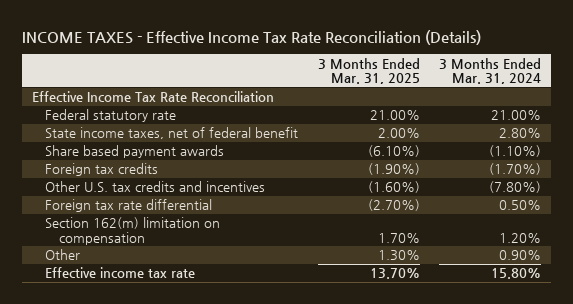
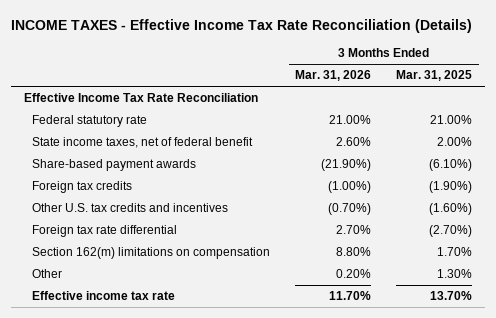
[439,57,542,85] 3 Months Ended Mar. 31, 2024 -> none
none -> [295,70,372,82] Mar. 31, 2026
[45,145,225,159] Share based payment awards -> [32,159,197,172] Share-based payment awards
[45,217,221,245] Section 162(m) limitation on compensation -> [32,247,271,260] Section 162(m) limitations on compensation

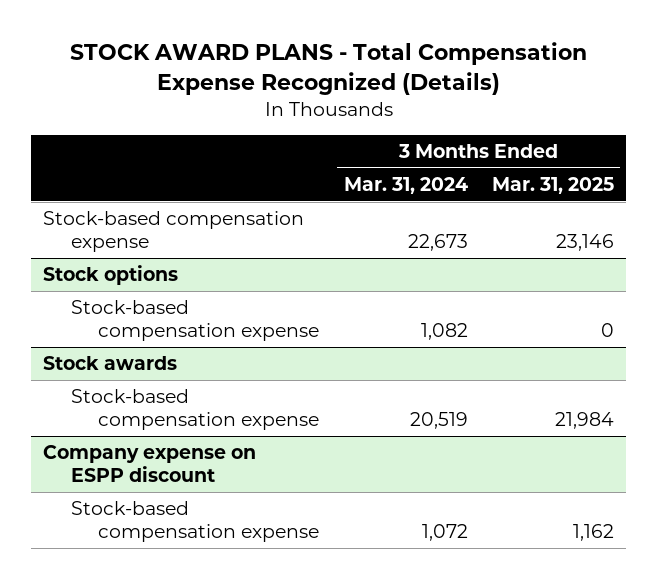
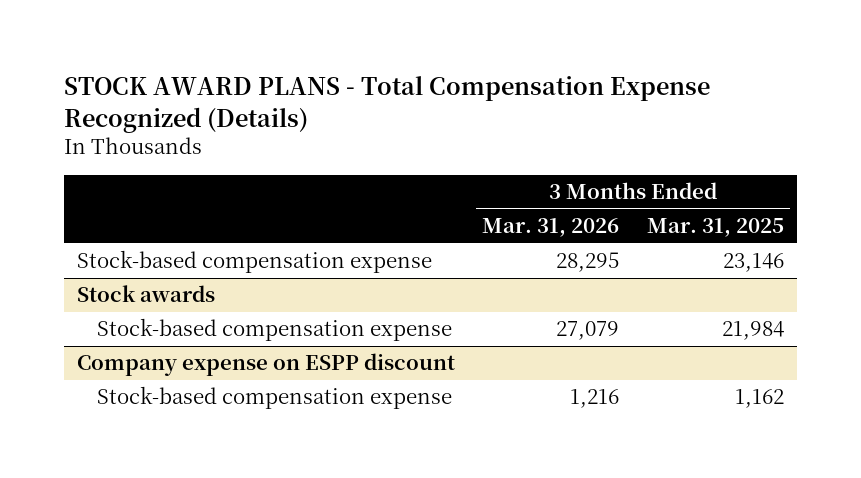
[343,176,468,194] Mar. 31, 2024 -> none
none -> [482,218,620,238] Mar. 31, 2026
[43,265,179,286] Stock options -> none
[70,300,320,342] Stock-based compensation expense -> none

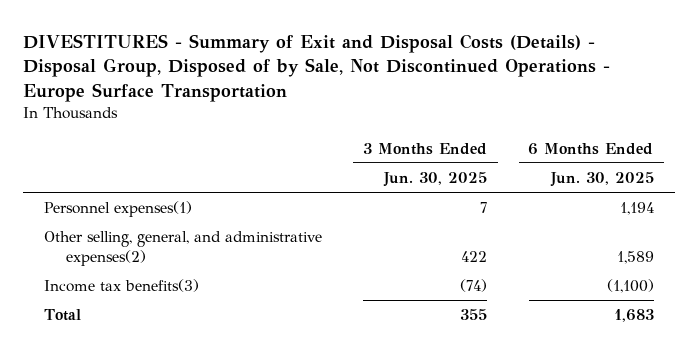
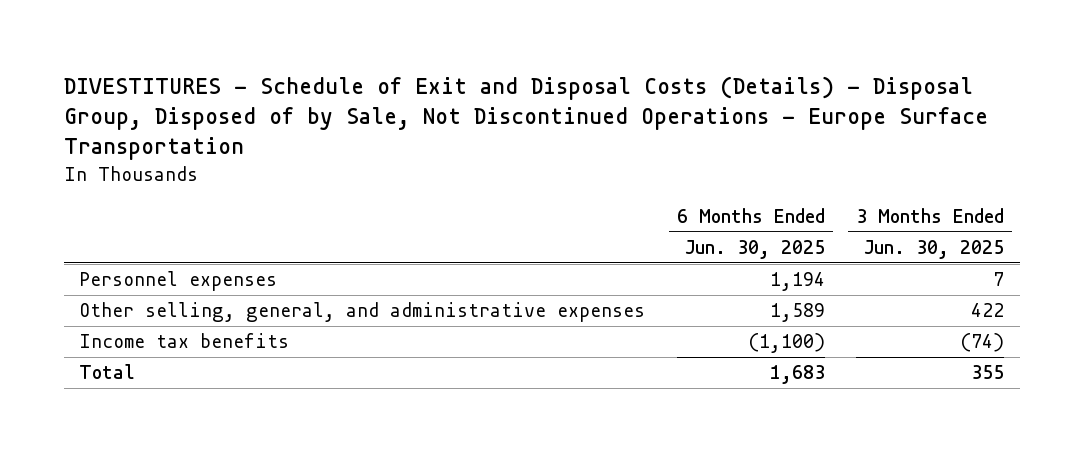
[23,33,611,102] DIVESTITURES - Summary of Exit and Disposal Costs (Details) - Disposal Group, Disposed of by Sale, Not Discontinued Operations - Europe Surface Transportation -> [63,75,988,161] DIVESTITURES - Schedule of Exit and Disposal Costs (Details) - Disposal Group, Disposed of by Sale, Not Discontinued Operations - Europe Surface Transportation
[44,201,193,218] Personnel expenses(1) -> [79,271,278,292] Personnel expenses
[44,231,323,266] Other selling, general, and administrative expenses(2) -> [79,302,646,323] Other selling, general, and administrative expenses
[44,279,200,293] Income tax benefits(3) -> [79,333,290,349] Income tax benefits

